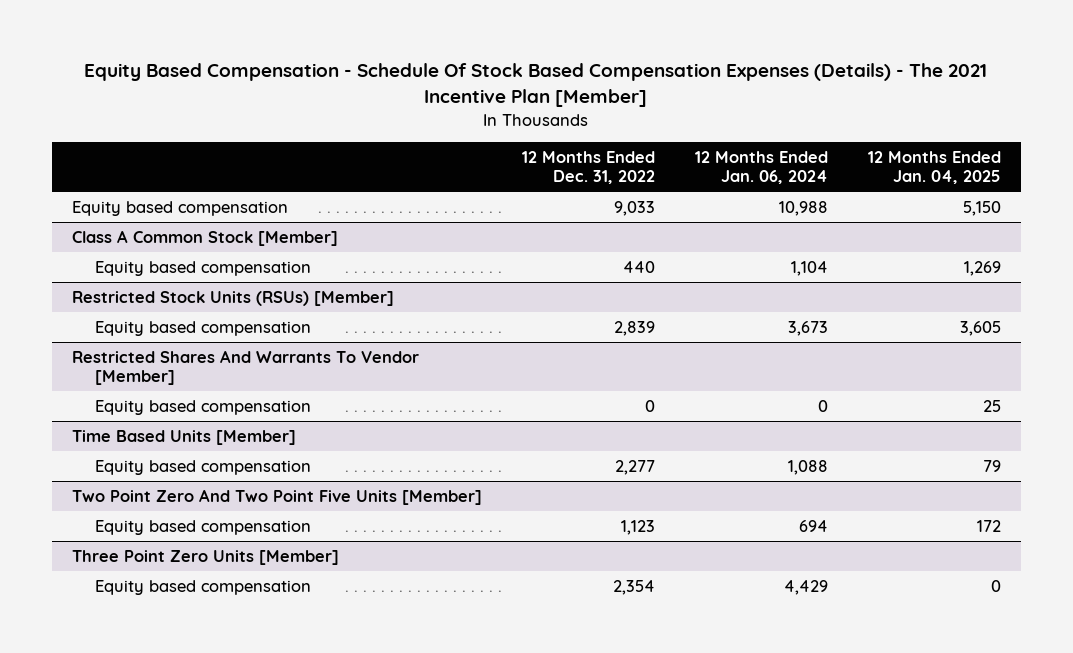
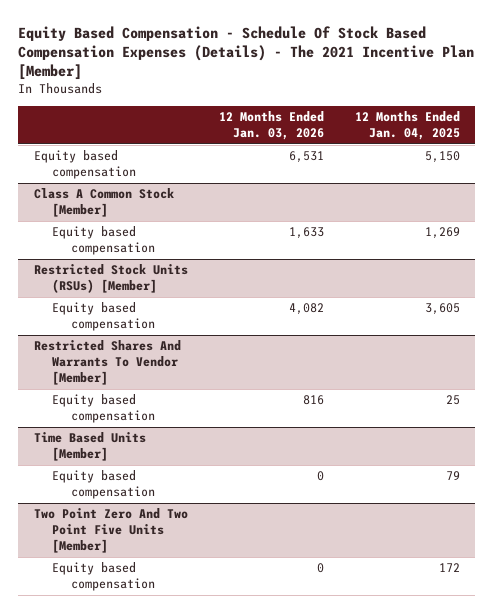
[521,150,655,185] 12 Months Ended Dec. 31, 2022 -> none
[695,150,829,185] 12 Months Ended Jan. 06, 2024 -> none
none -> [218,111,324,140] 12 Months Ended Jan. 03, 2026
[71,549,339,565] Three Point Zero Units [Member] -> none
[95,579,312,595] Equity based compensation -> none

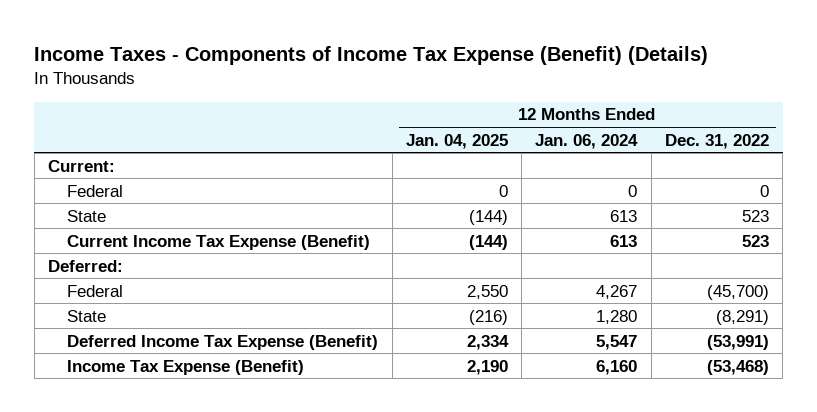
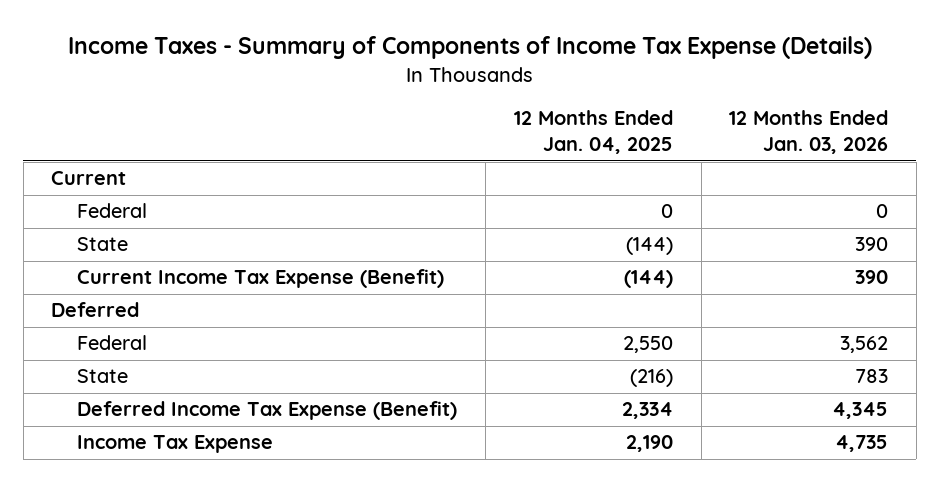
[34,46,709,66] Income Taxes - Components of Income Tax Expense (Benefit) (Details) -> [67,36,872,60] Income Taxes - Summary of Components of Income Tax Expense (Details)
[535,133,639,149] Jan. 06, 2024 -> none
[664,133,769,149] Dec. 31, 2022 -> none
none -> [729,110,889,155] 12 Months Ended Jan. 03, 2026
[48,159,116,172] Current: -> [51,171,127,186] Current
[48,259,124,272] Deferred: -> [51,302,140,318] Deferred
[67,359,305,375] Income Tax Expense (Benefit) -> [77,435,274,454] Income Tax Expense

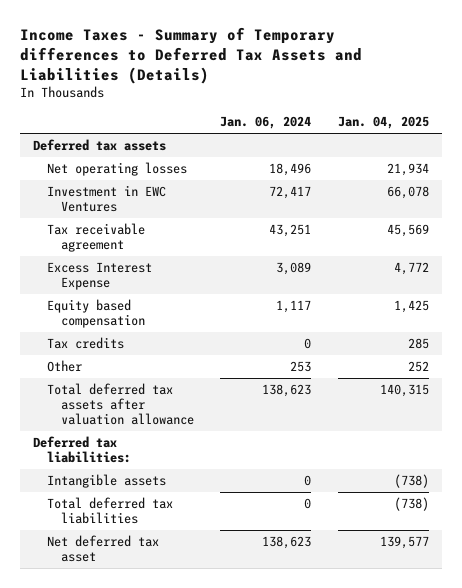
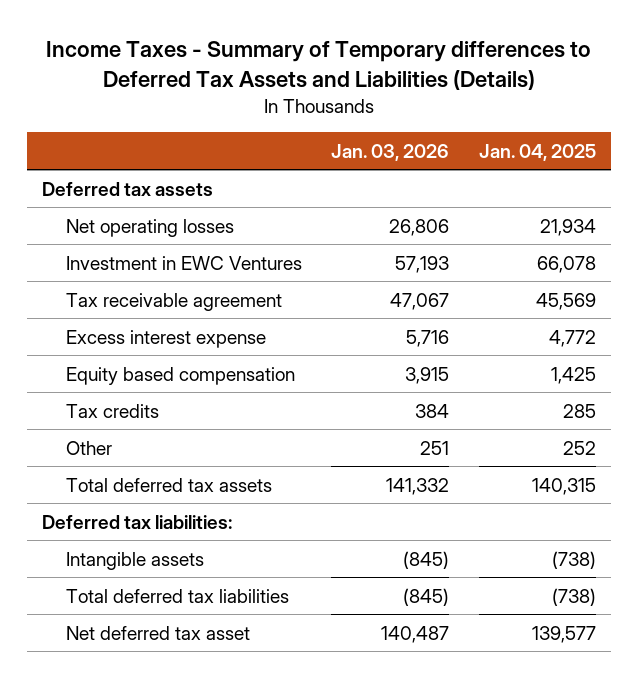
[220,116,312,130] Jan. 06, 2024 -> none
none -> [331,143,450,161] Jan. 03, 2026
[46,262,152,291] Excess Interest Expense -> [65,329,266,348] Excess interest expense
[46,383,194,426] Total deferred tax assets after valuation allowance -> [65,477,272,492] Total deferred tax assets

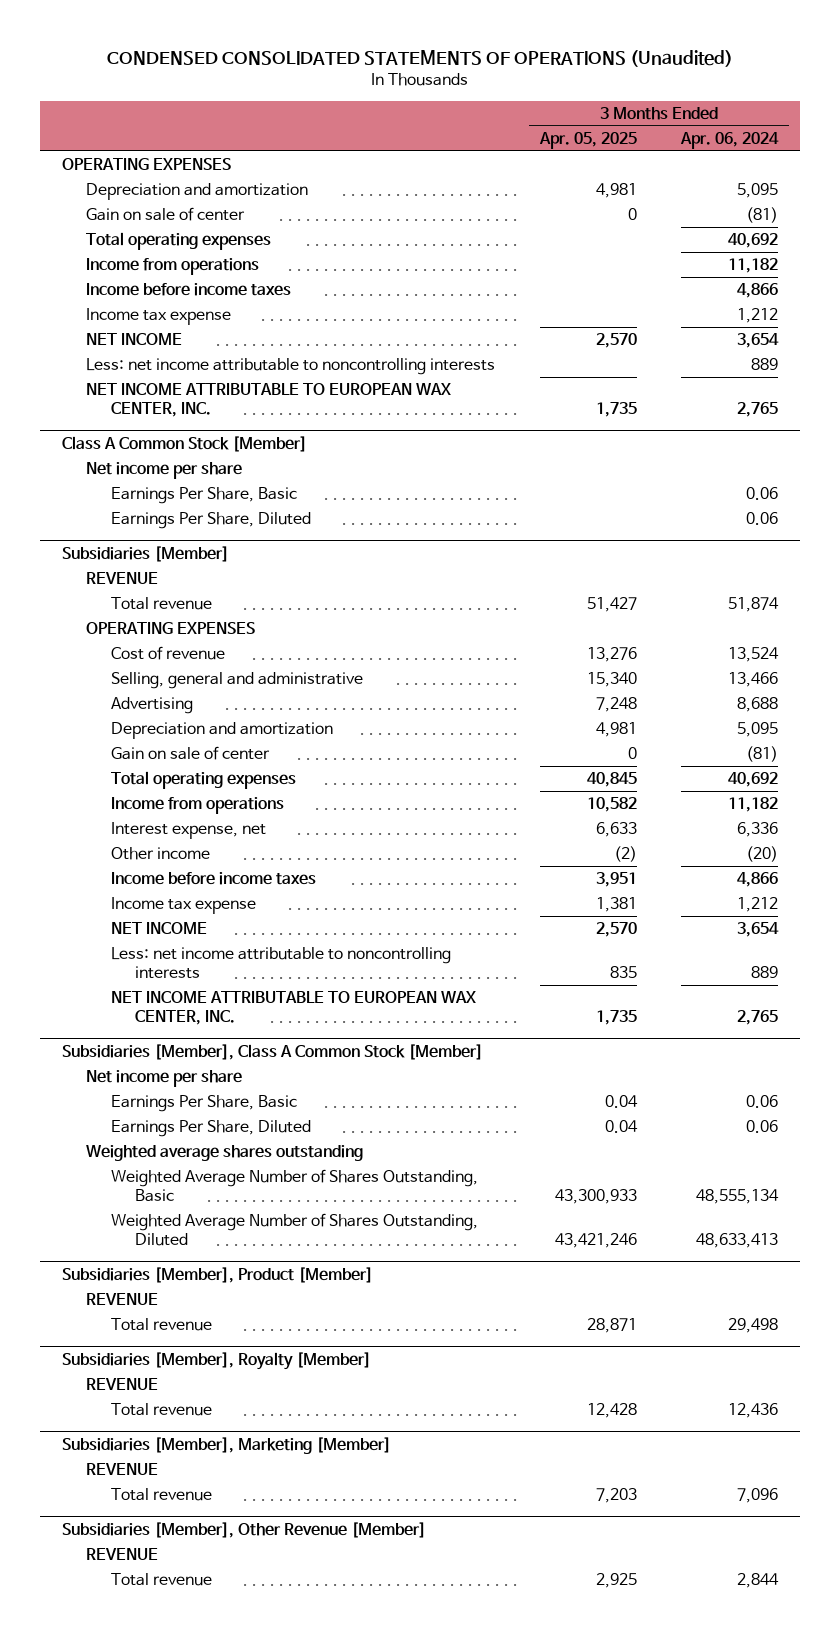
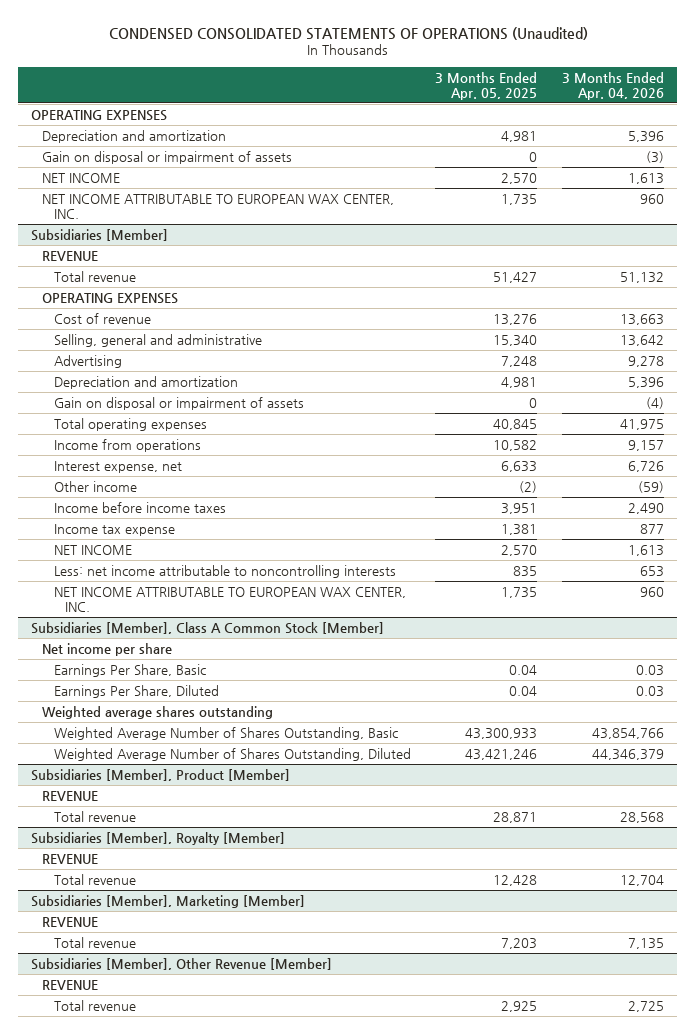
[680,131,780,149] Apr. 06, 2024 -> none
none -> [562,71,665,100] 3 Months Ended Apr. 04, 2026
[86,207,246,222] Gain on sale of center -> none
[86,232,272,251] Total operating expenses -> none
[86,258,260,276] Income from operations -> none
[86,283,292,297] Income before income taxes -> none
[86,308,232,326] Income tax expense -> none
none -> [42,150,293,164] Gain on disposal or impairment of assets
[86,358,496,376] Less: net income attributable to noncontrolling interests -> none
[62,435,308,452] Class A Common Stock [Member] -> none
[86,462,243,480] Net income per share -> none
[110,487,297,505] Earnings Per Share, Basic -> none
[110,512,311,530] Earnings Per Share, Diluted -> none
[110,746,270,761] Gain on sale of center -> none
none -> [53,396,304,410] Gain on disposal or impairment of assets

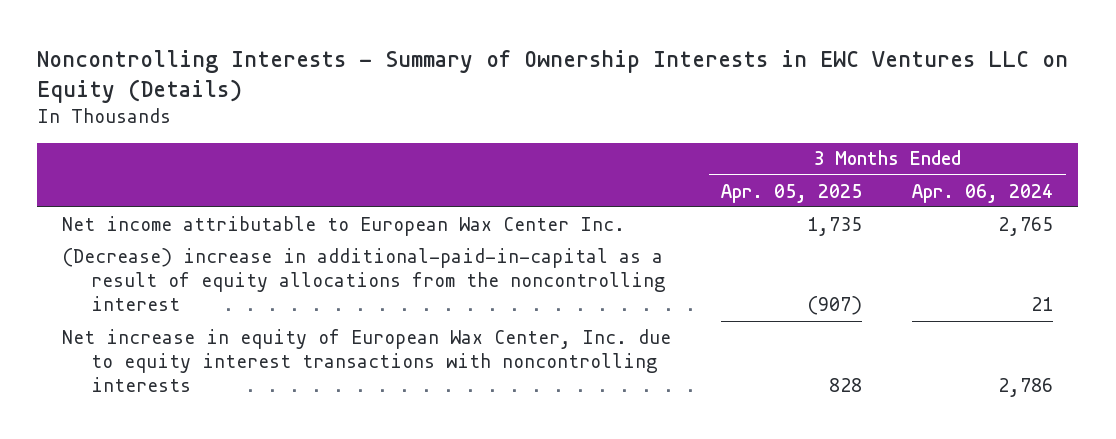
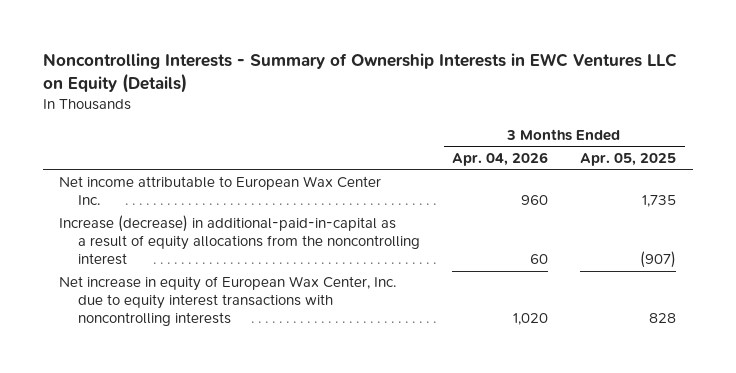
[912,183,1054,203] Apr. 06, 2024 -> none
none -> [452,152,549,167] Apr. 04, 2026
[62,247,666,312] (Decrease) increase in additional-paid-in-capital as a result of equity allocations from the noncontrolling interest -> [59,215,421,266] Increase (decrease) in additional-paid-in-capital as a result of equity allocations from the noncontrolling interest

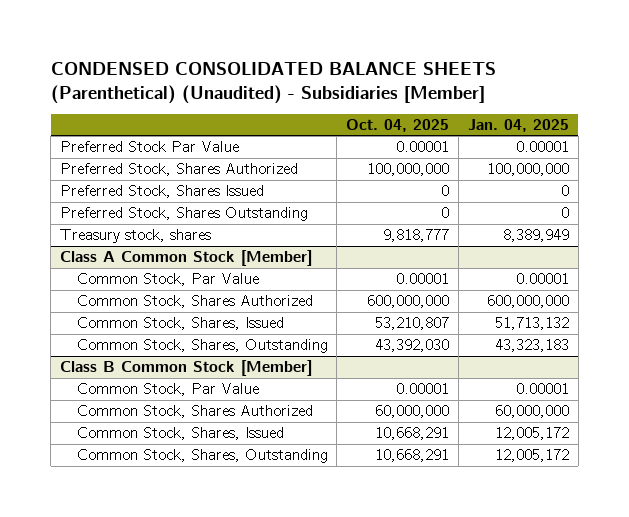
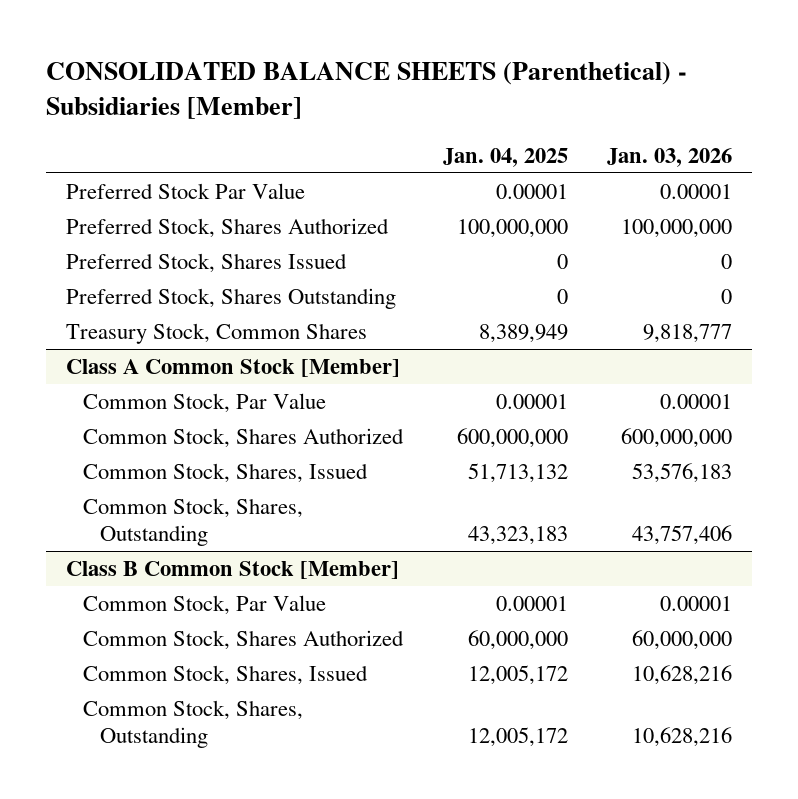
[50,61,496,104] CONDENSED CONSOLIDATED BALANCE SHEETS (Parenthetical) (Unaudited) - Subsidiaries [Member] -> [45,62,687,120] CONSOLIDATED BALANCE SHEETS (Parenthetical) - Subsidiaries [Member]
[346,118,450,132] Oct. 04, 2025 -> none
none -> [607,147,733,167] Jan. 03, 2026
[60,229,212,244] Treasury stock, shares -> [65,322,367,344] Treasury Stock, Common Shares

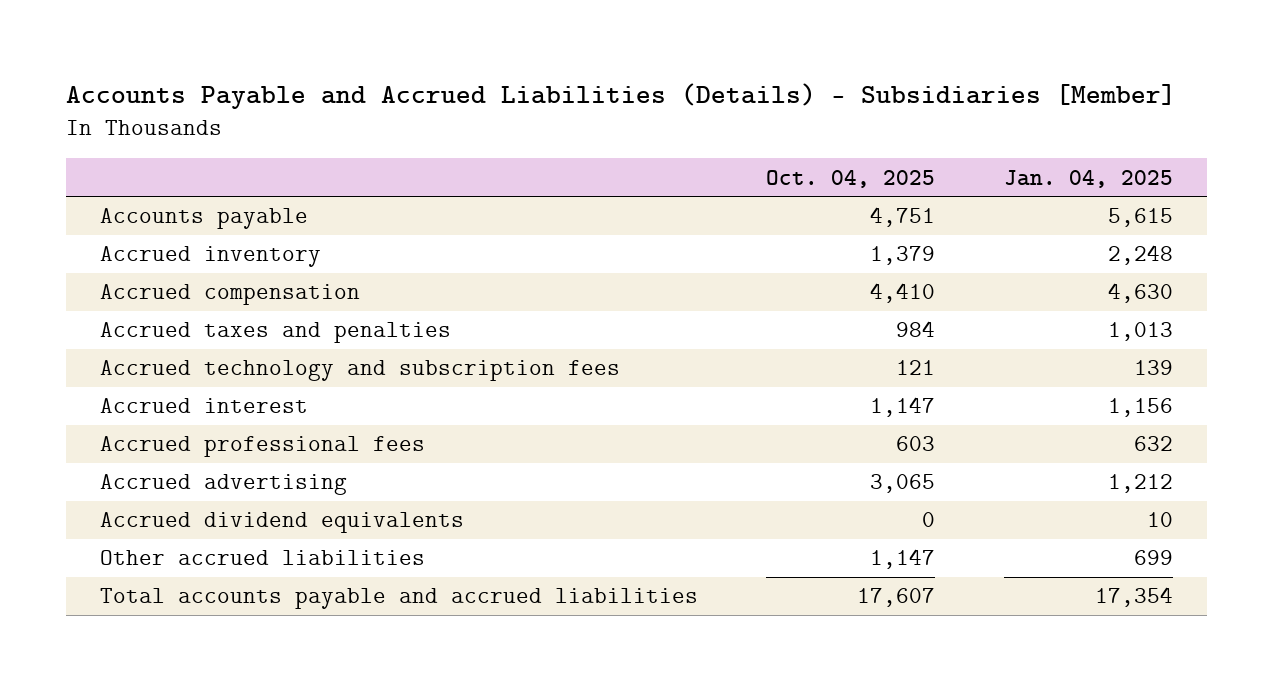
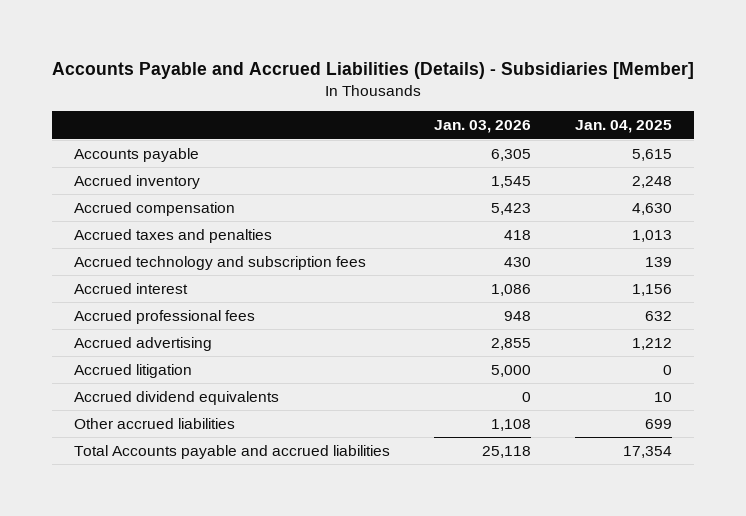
[766,169,936,188] Oct. 04, 2025 -> none
none -> [433,120,531,134] Jan. 03, 2026
none -> [73,363,192,378] Accrued litigation
[99,588,698,610] Total accounts payable and accrued liabilities -> [73,444,390,459] Total Accounts payable and accrued liabilities

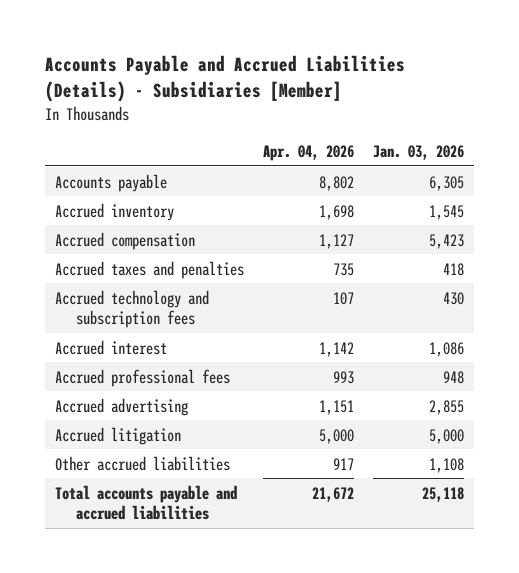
[575,120,673,134] Jan. 04, 2025 -> none
none -> [263,144,355,161] Apr. 04, 2026
[73,390,279,405] Accrued dividend equivalents -> none
[73,444,390,459] Total Accounts payable and accrued liabilities -> [54,484,237,520] Total accounts payable and accrued liabilities

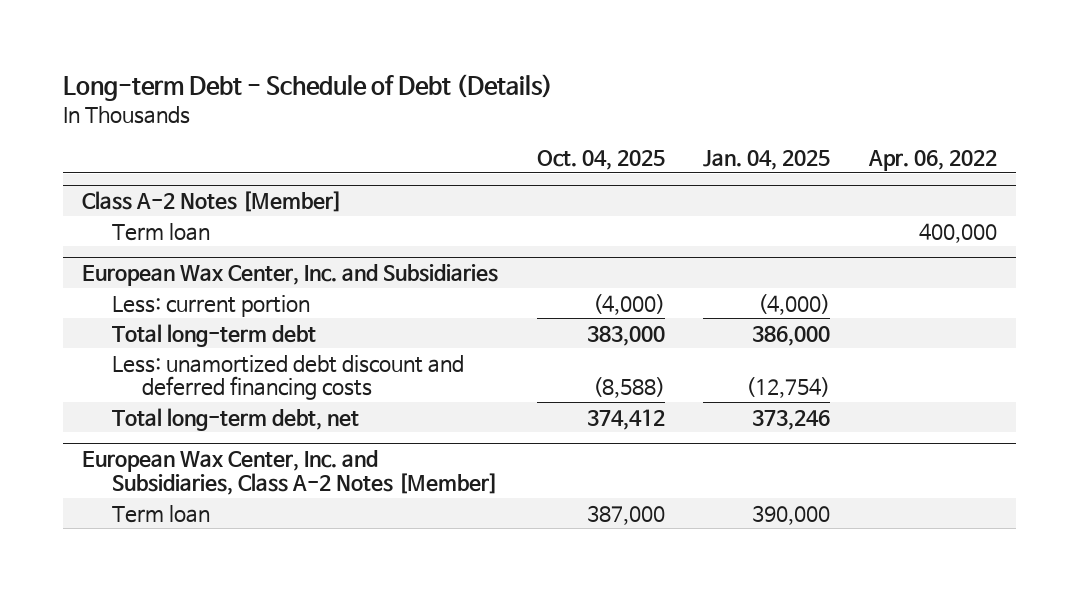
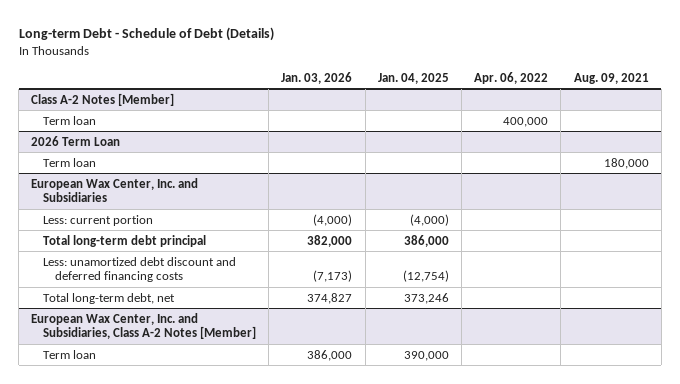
[536,149,665,170] Oct. 04, 2025 -> none
none -> [281,71,353,84] Jan. 03, 2026
none -> [573,72,649,84] Aug. 09, 2021
none -> [31,135,121,146] 2026 Term Loan
none -> [43,157,97,167] Term loan
[111,323,316,347] Total long-term debt -> [43,234,207,247] Total long-term debt principal

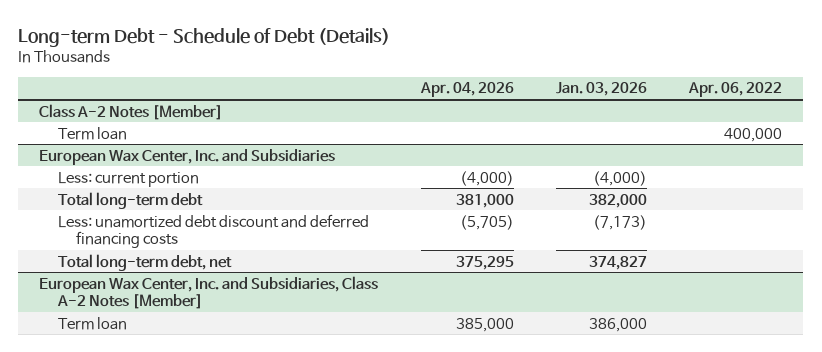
[377,72,449,84] Jan. 04, 2025 -> none
[573,72,649,84] Aug. 09, 2021 -> none
none -> [419,82,514,98] Apr. 04, 2026
[31,135,121,146] 2026 Term Loan -> none
[43,157,97,167] Term loan -> none
[43,234,207,247] Total long-term debt principal -> [57,191,203,209] Total long-term debt

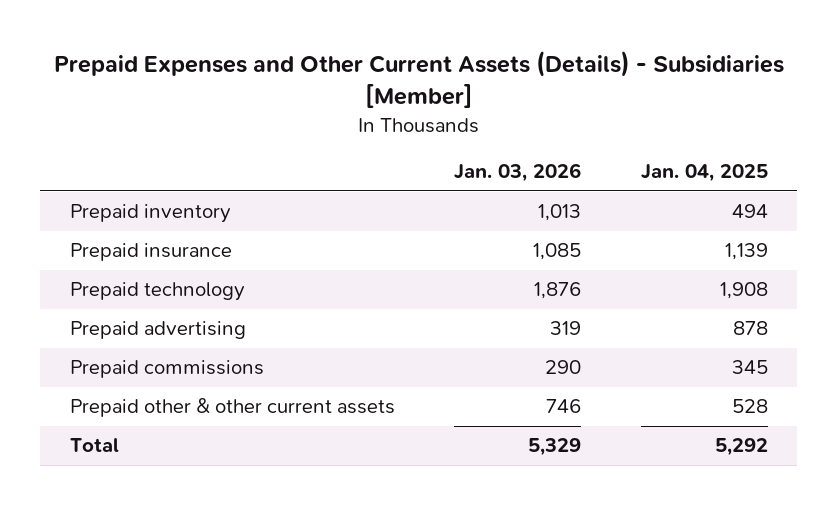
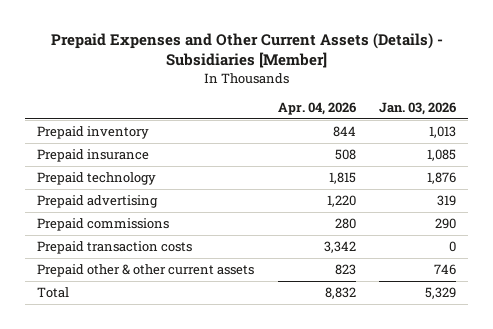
[640,164,768,183] Jan. 04, 2025 -> none
none -> [277,101,356,115] Apr. 04, 2026
none -> [37,241,193,255] Prepaid transaction costs

